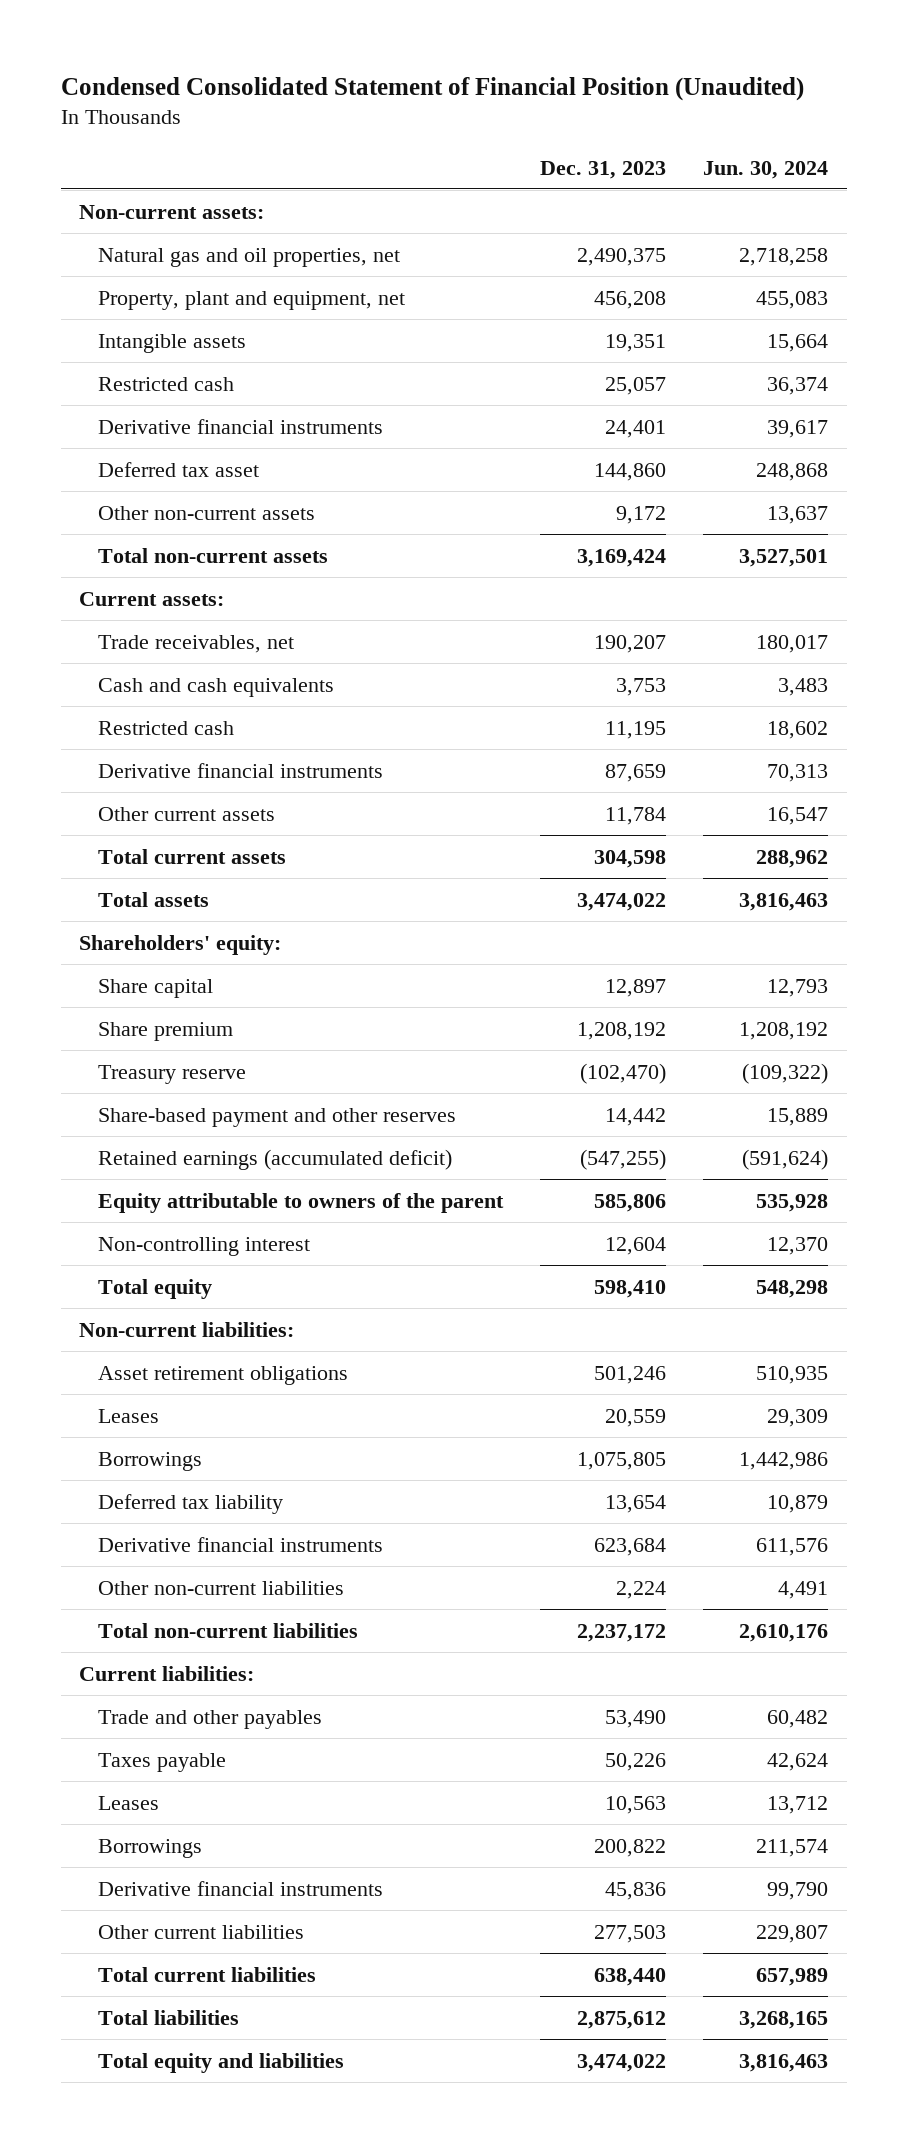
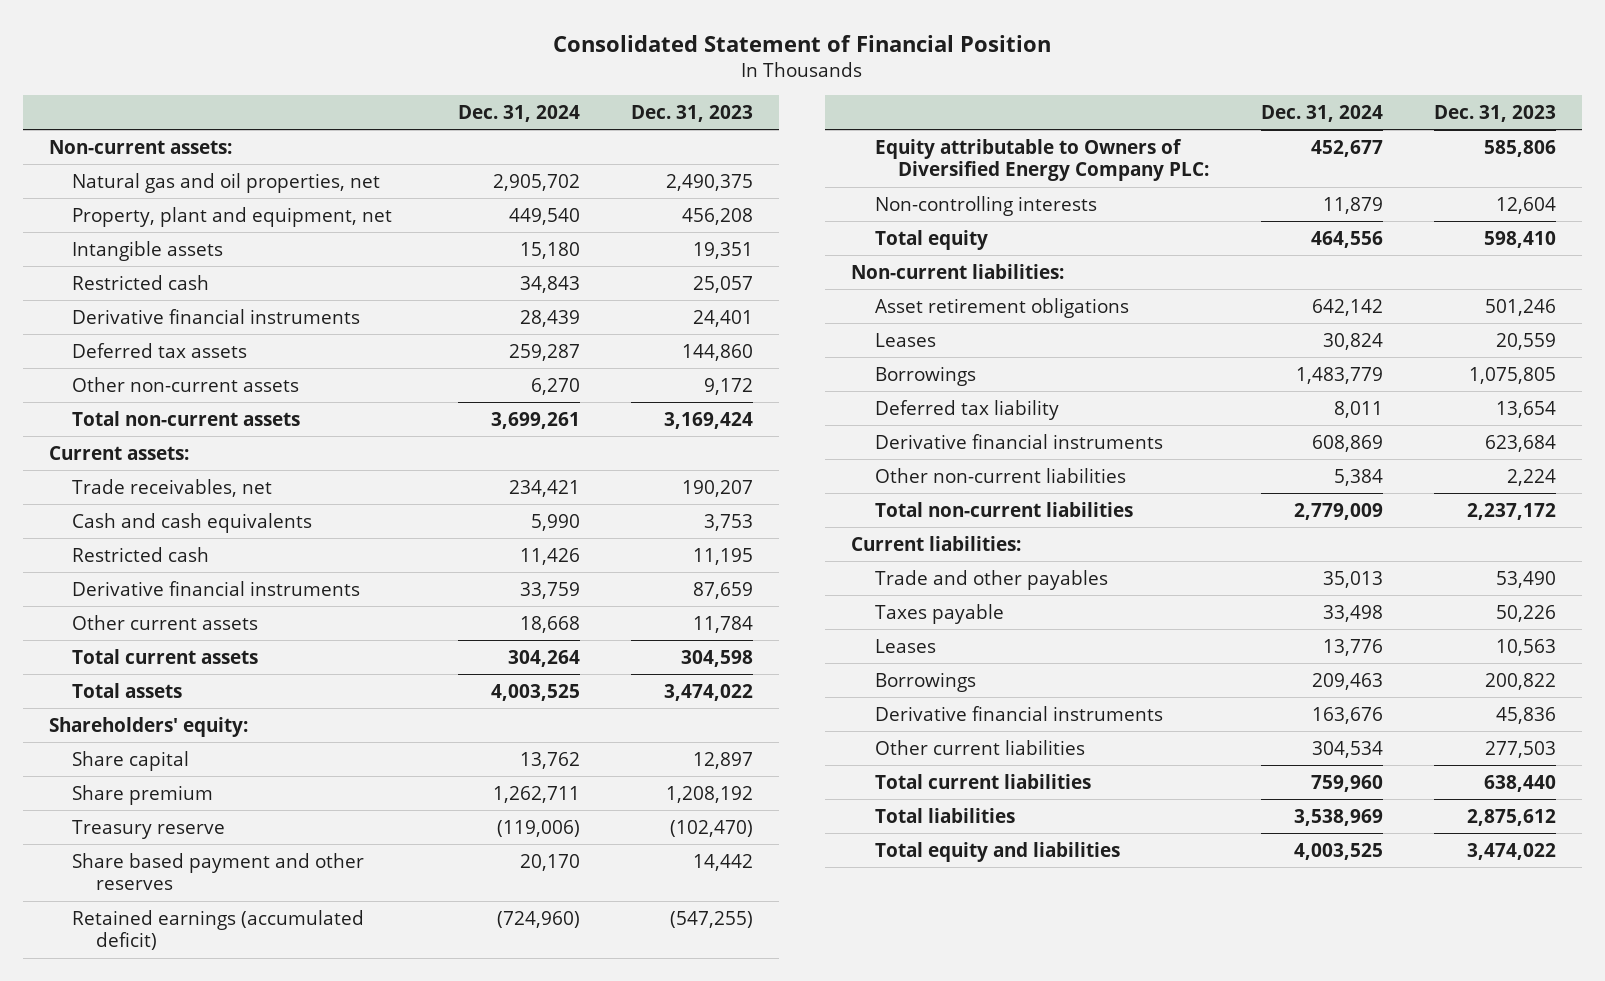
[60,76,804,101] Condensed Consolidated Statement of Financial Position (Unaudited) -> [553,34,1052,52] Consolidated Statement of Financial Position
[703,160,829,179] Jun. 30, 2024 -> none
none -> [458,104,581,122] Dec. 31, 2024
[98,461,260,477] Deferred tax asset -> [72,342,248,358] Deferred tax assets
[98,1107,457,1127] Share-based payment and other reserves -> [72,852,365,891] Share based payment and other reserves
[98,1192,505,1213] Equity attributable to owners of the parent -> [874,138,1210,182] Equity attributable to Owners of Diversified Energy Company PLC:
[98,1236,311,1256] Non-controlling interest -> [874,195,1097,216] Non-controlling interests

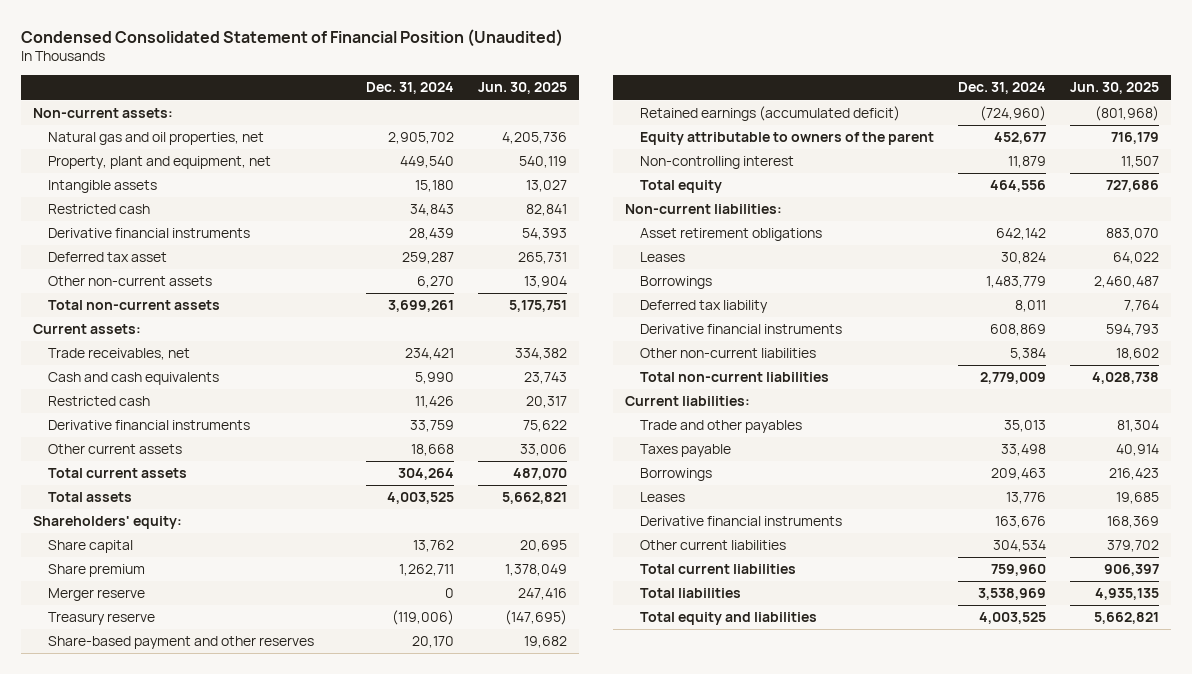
[553,34,1052,52] Consolidated Statement of Financial Position -> [21,28,564,47] Condensed Consolidated Statement of Financial Position (Unaudited)
[631,104,754,122] Dec. 31, 2023 -> none
none -> [477,82,567,95] Jun. 30, 2025
[72,342,248,358] Deferred tax assets -> [47,252,167,263] Deferred tax asset
none -> [47,588,145,602] Merger reserve
[72,852,365,891] Share based payment and other reserves -> [47,636,314,650] Share-based payment and other reserves
[874,138,1210,182] Equity attributable to Owners of Diversified Energy Company PLC: -> [639,132,934,146] Equity attributable to owners of the parent
[874,195,1097,216] Non-controlling interests -> [639,156,794,170] Non-controlling interest
[874,638,936,653] Leases -> [639,492,685,503] Leases

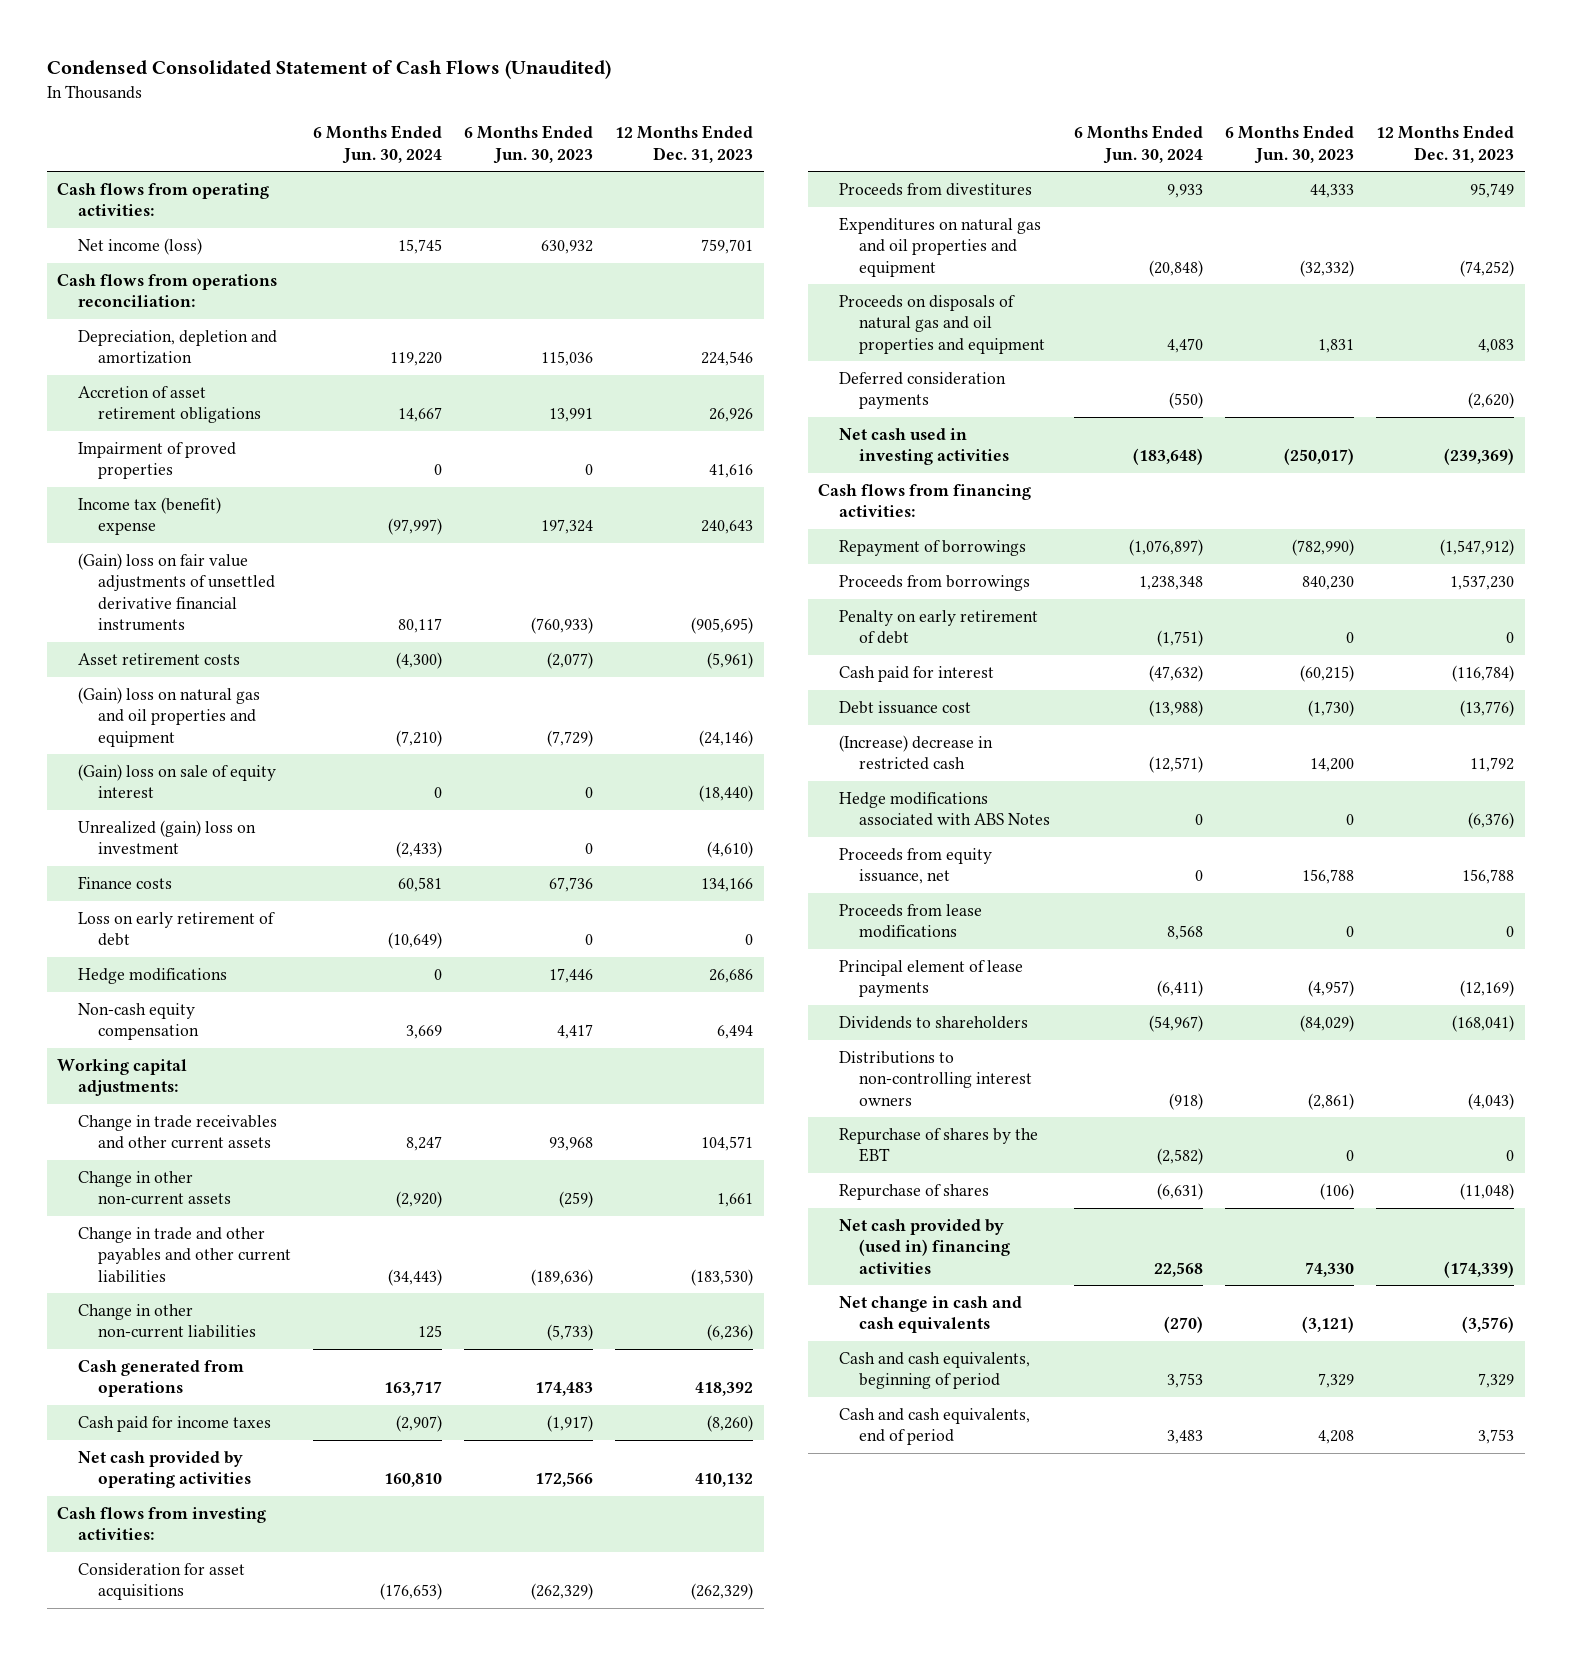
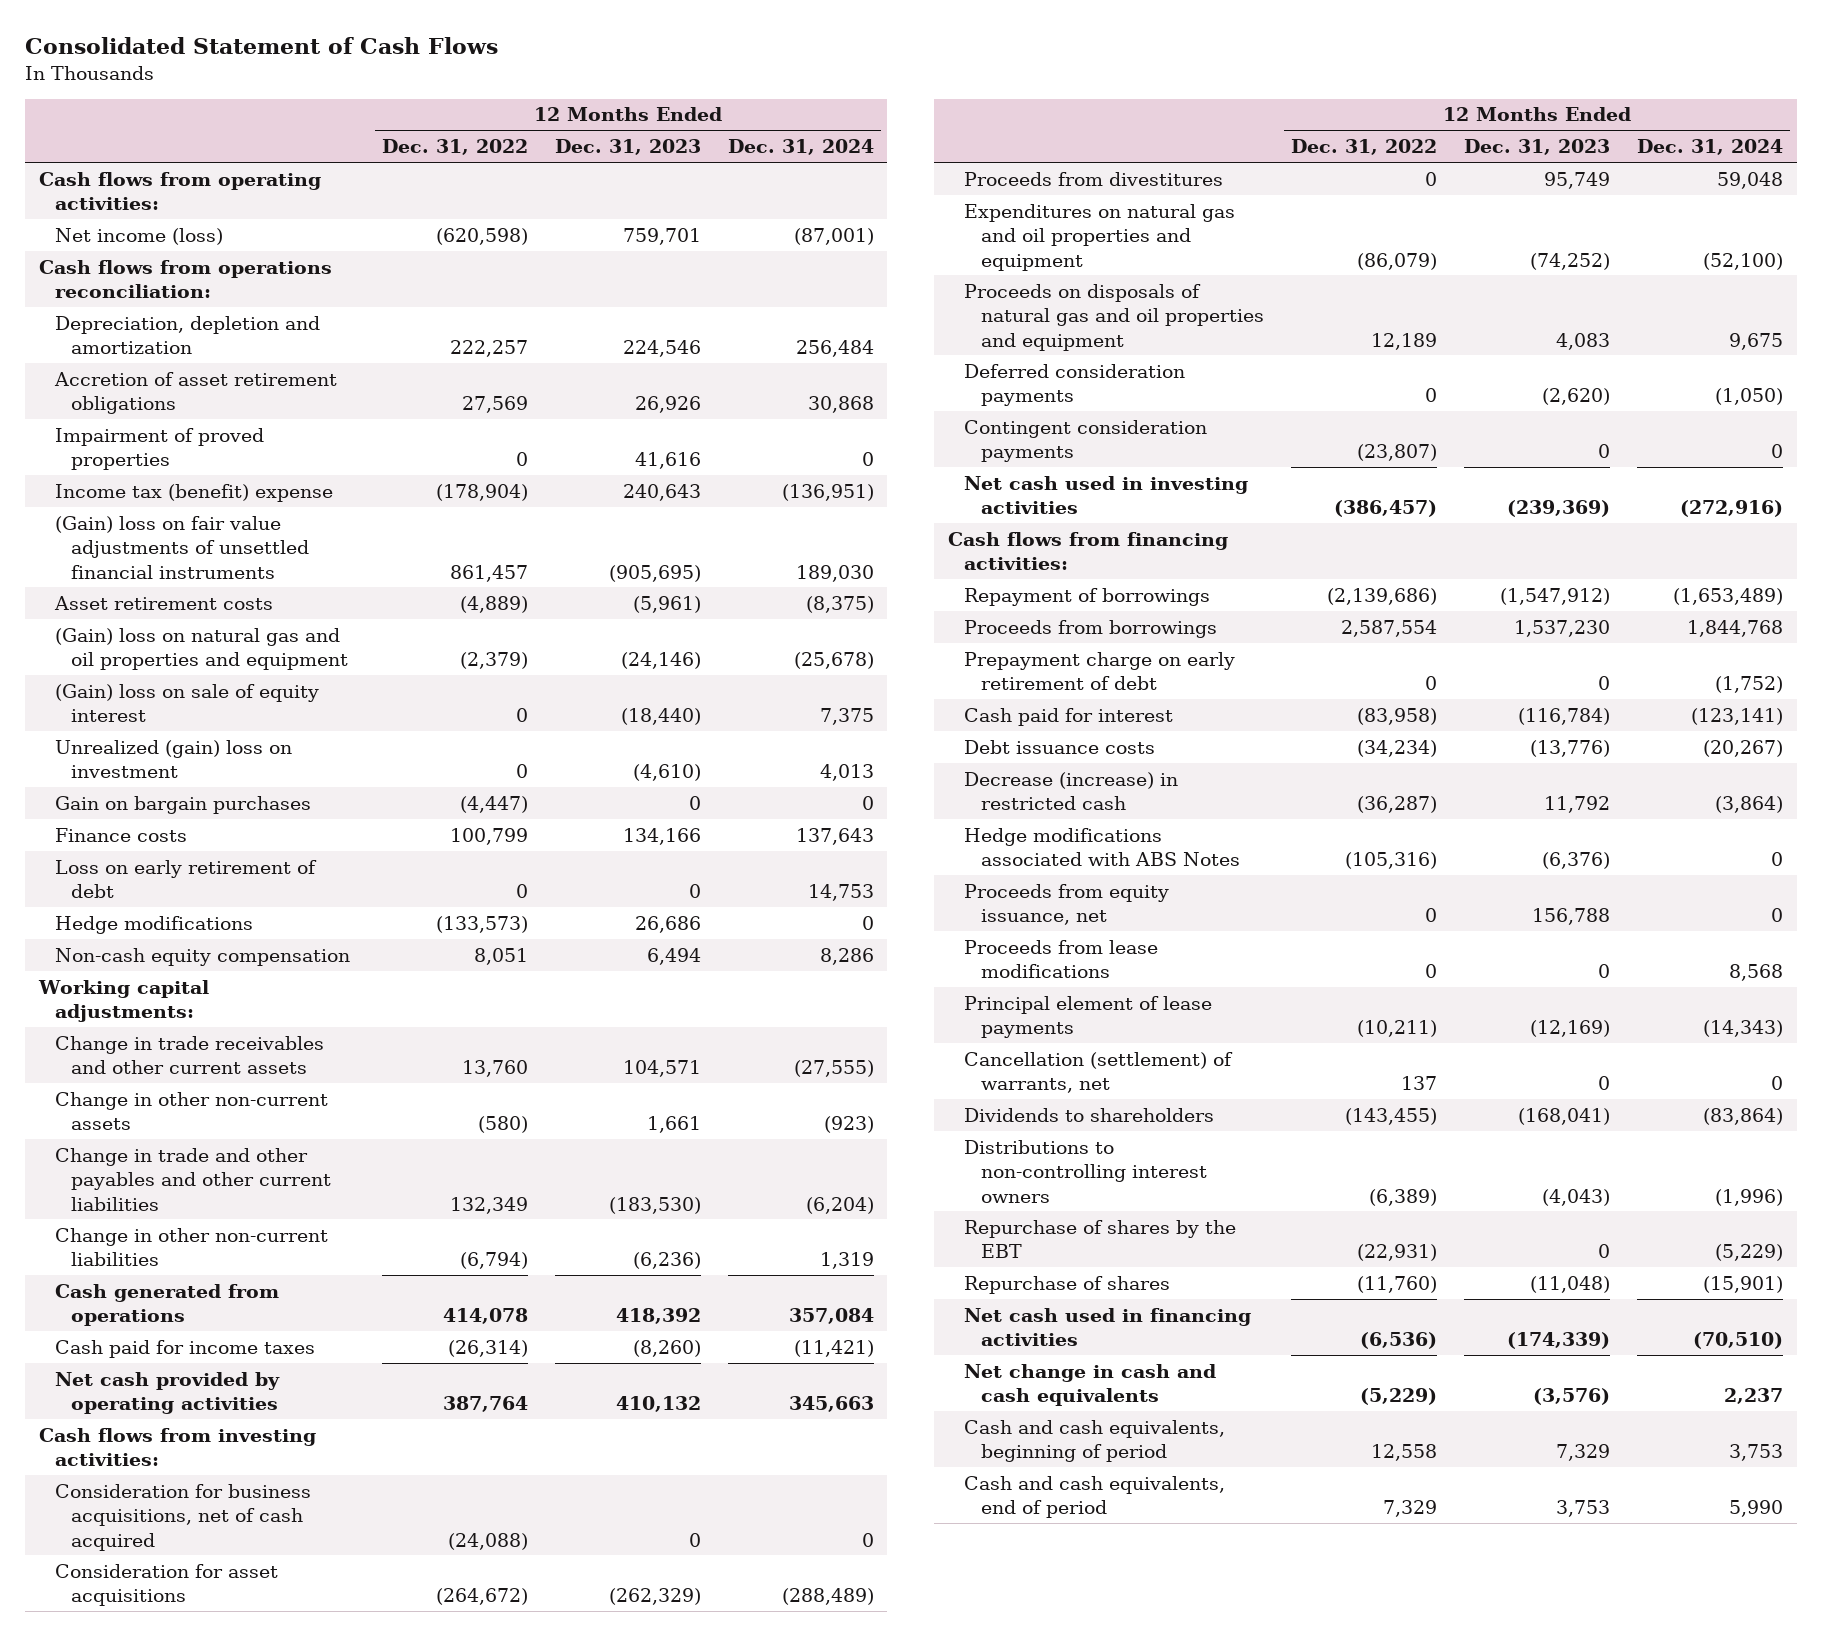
[46,59,611,79] Condensed Consolidated Statement of Cash Flows (Unaudited) -> [24,37,498,55] Consolidated Statement of Cash Flows
[312,125,442,164] 6 Months Ended Jun. 30, 2024 -> none
[463,125,593,164] 6 Months Ended Jun. 30, 2023 -> none
none -> [381,139,528,156] Dec. 31, 2022
none -> [727,139,874,156] Dec. 31, 2024
[77,553,276,631] (Gain) loss on fair value adjustments of unsettled derivative financial instruments -> [54,515,310,579] (Gain) loss on fair value adjustments of unsettled financial instruments
none -> [54,795,311,814] Gain on bargain purchases
none -> [54,1483,311,1551] Consideration for business acquisitions, net of cash acquired
none -> [964,419,1208,463] Contingent consideration payments
[838,610,1038,645] Penalty on early retirement of debt -> [964,651,1236,691] Prepayment charge on early retirement of debt
[838,701,971,715] Debt issuance cost -> [964,739,1156,754] Debt issuance costs
[838,735,993,771] (Increase) decrease in restricted cash -> [964,771,1179,811] Decrease (increase) in restricted cash
none -> [964,1051,1234,1094] Cancellation (settlement) of warrants, net
[838,1219,1010,1274] Net cash provided by (used in) financing activities -> [964,1307,1252,1347] Net cash used in financing activities

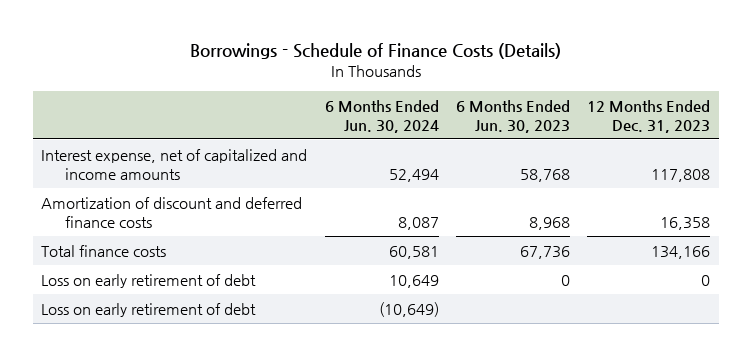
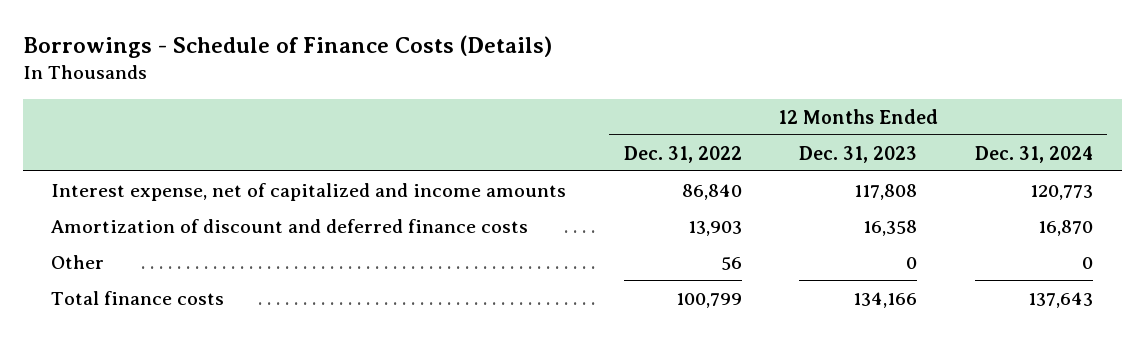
[324,99,439,133] 6 Months Ended Jun. 30, 2024 -> none
[455,99,570,133] 6 Months Ended Jun. 30, 2023 -> none
none -> [623,145,742,163] Dec. 31, 2022
none -> [974,145,1093,163] Dec. 31, 2024
none -> [51,254,105,269] Other
[41,273,257,288] Loss on early retirement of debt -> none
[41,302,257,317] Loss on early retirement of debt -> none

